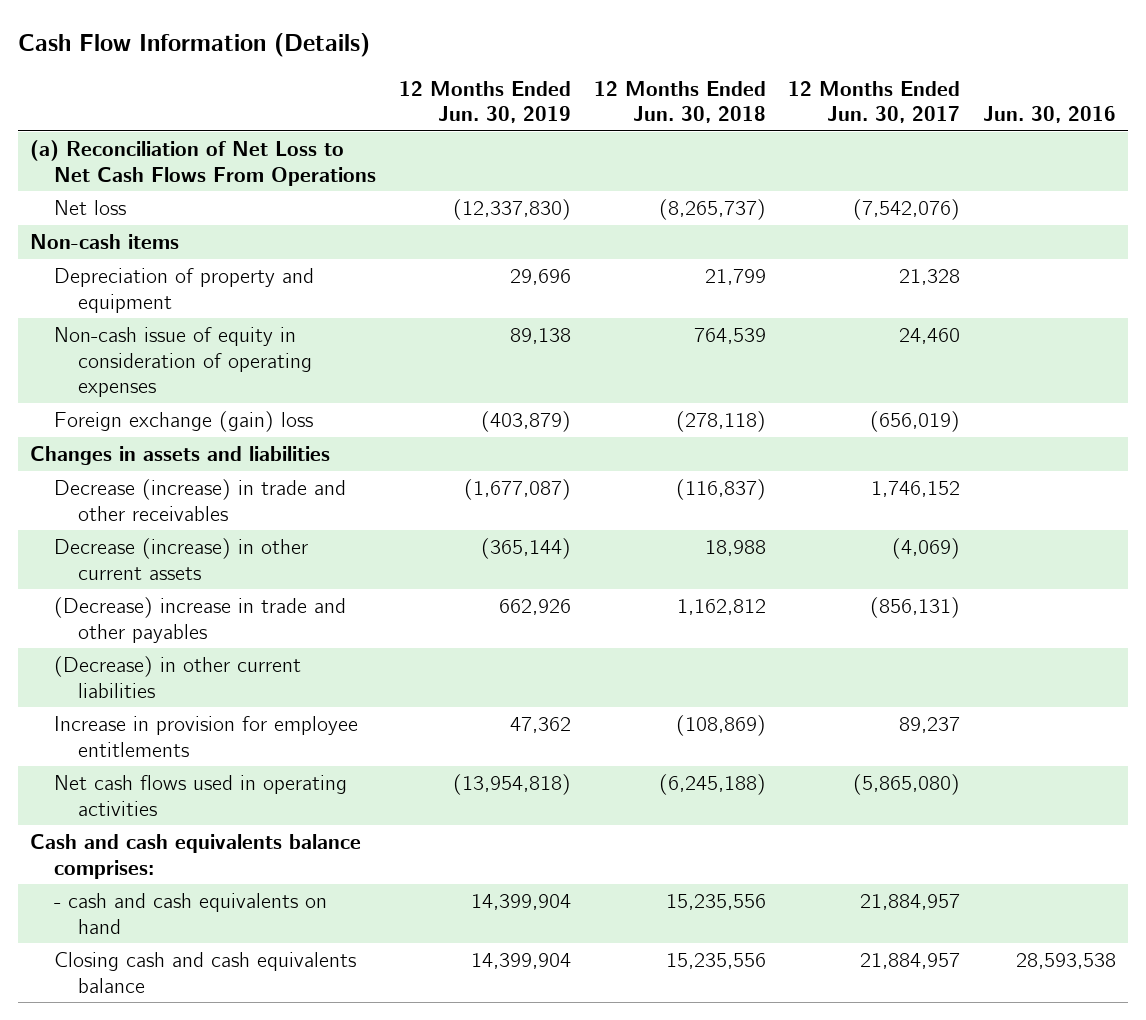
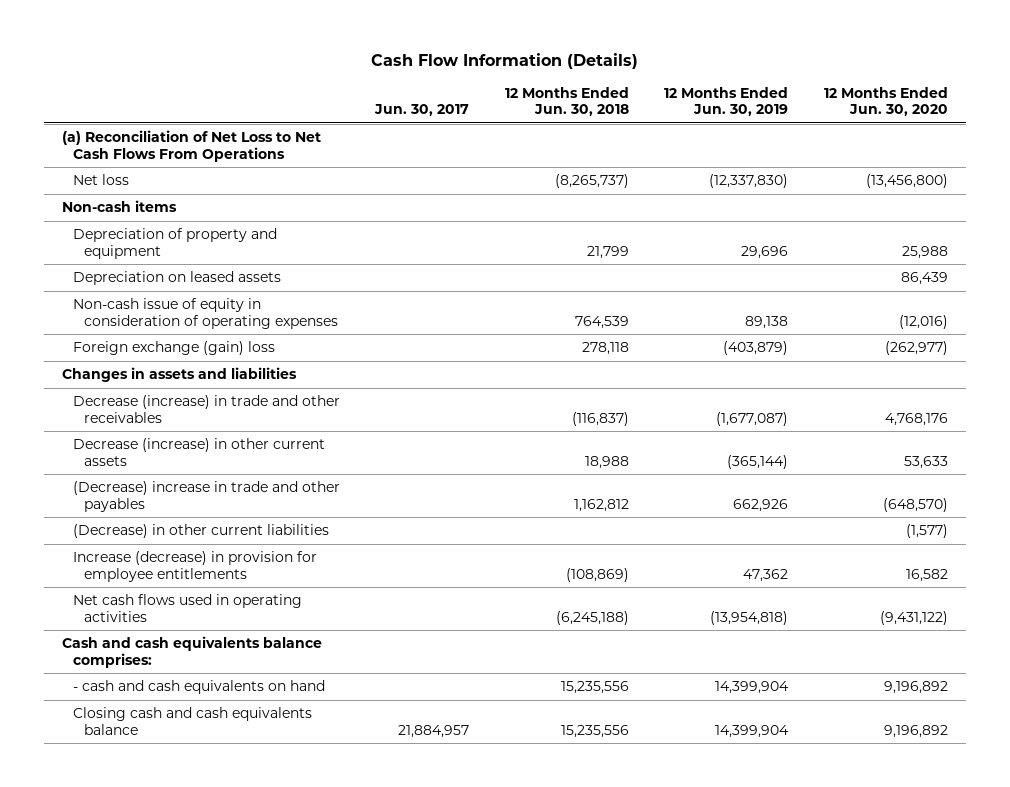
[788,80,961,124] 12 Months Ended Jun. 30, 2017 -> none
[983,106,1117,124] Jun. 30, 2016 -> none
none -> [374,104,470,117] Jun. 30, 2017
none -> [824,86,949,117] 12 Months Ended Jun. 30, 2020
none -> [72,271,281,286] Depreciation on leased assets
[675,410,766,432] (278,118) -> [581,342,629,356] 278,118
[53,715,358,757] Increase in provision for employee entitlements -> [72,551,317,582] Increase (decrease) in provision for employee entitlements

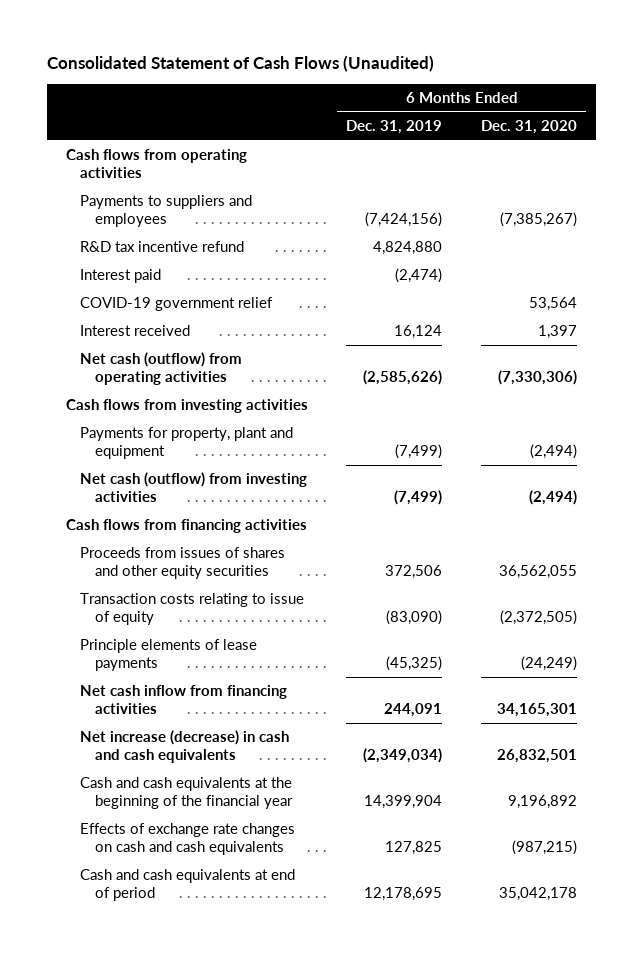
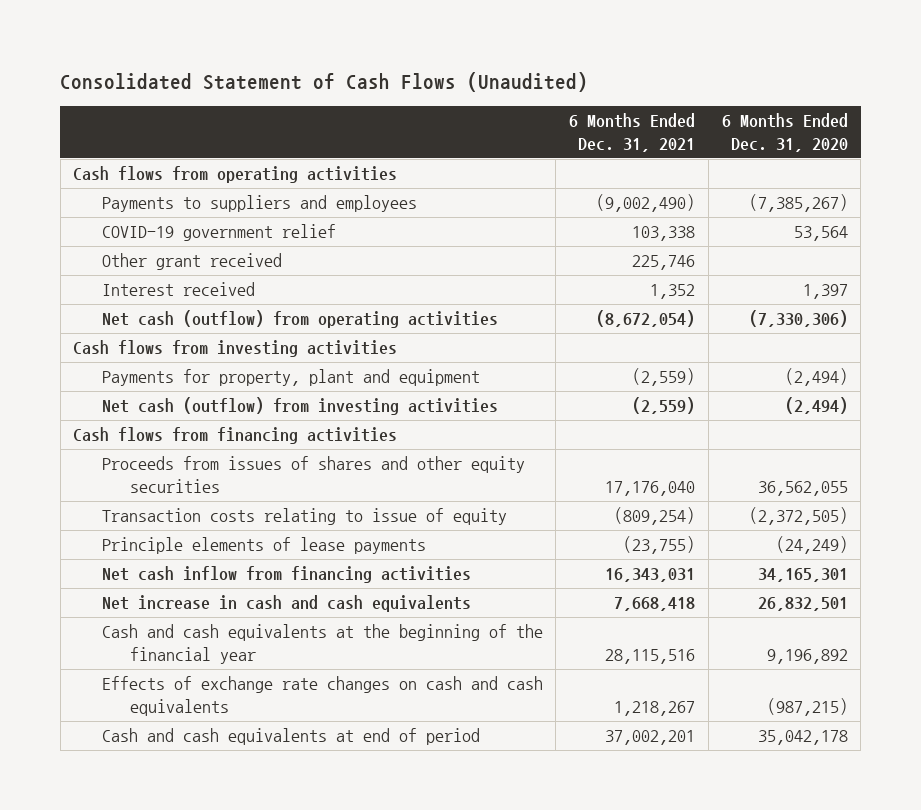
[346,120,443,135] Dec. 31, 2019 -> none
none -> [569,113,696,152] 6 Months Ended Dec. 31, 2021
[80,241,245,253] R&D tax incentive refund -> none
[80,269,162,284] Interest paid -> none
none -> [101,253,282,271] Other grant received
[80,730,290,764] Net increase (decrease) in cash and cash equivalents -> [101,595,471,613] Net increase in cash and cash equivalents

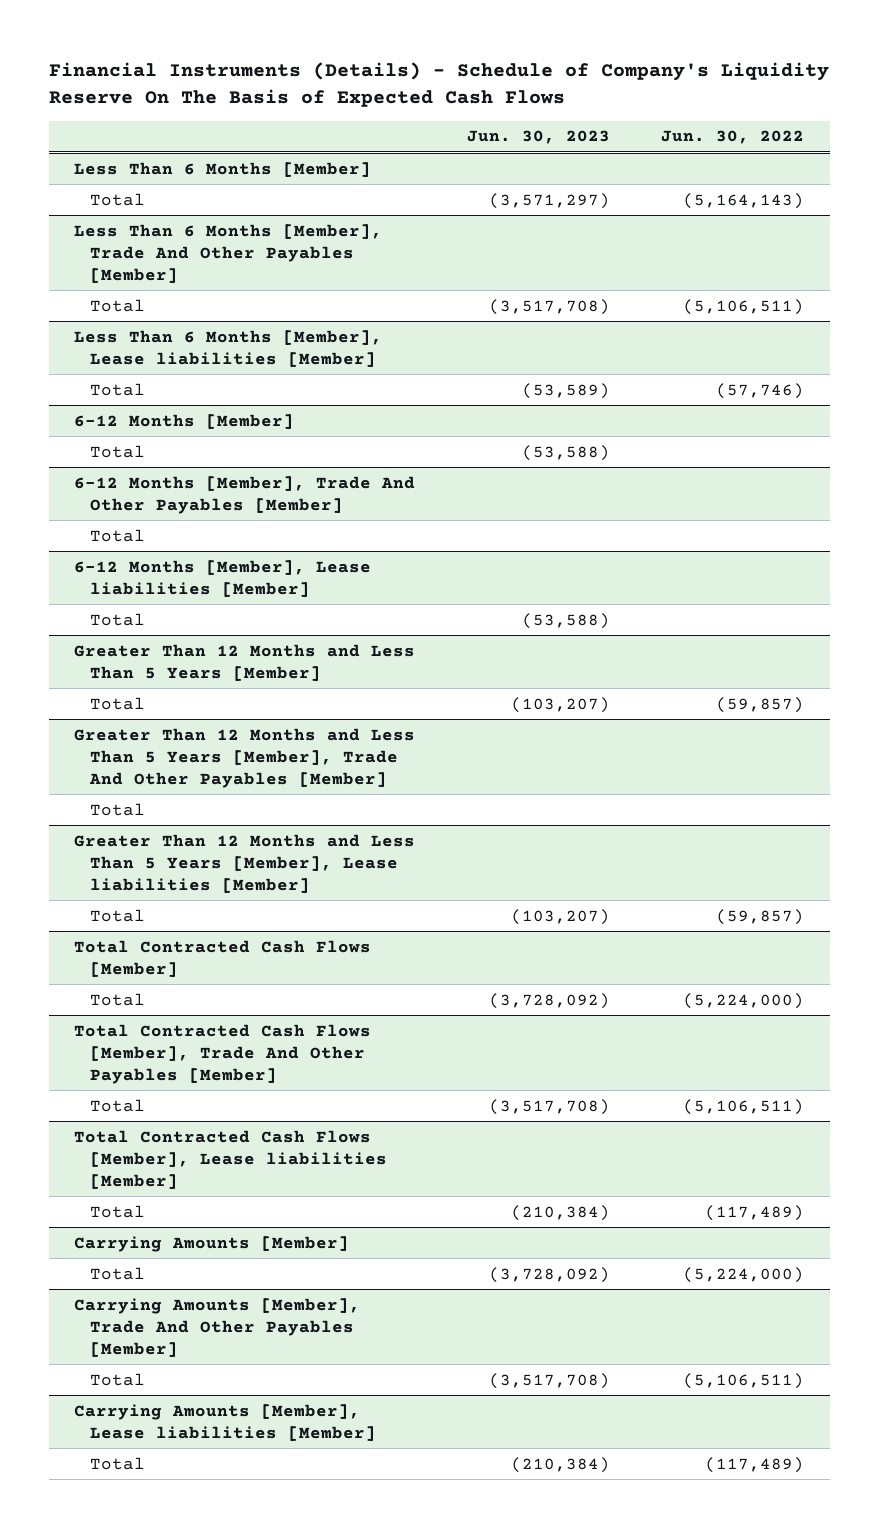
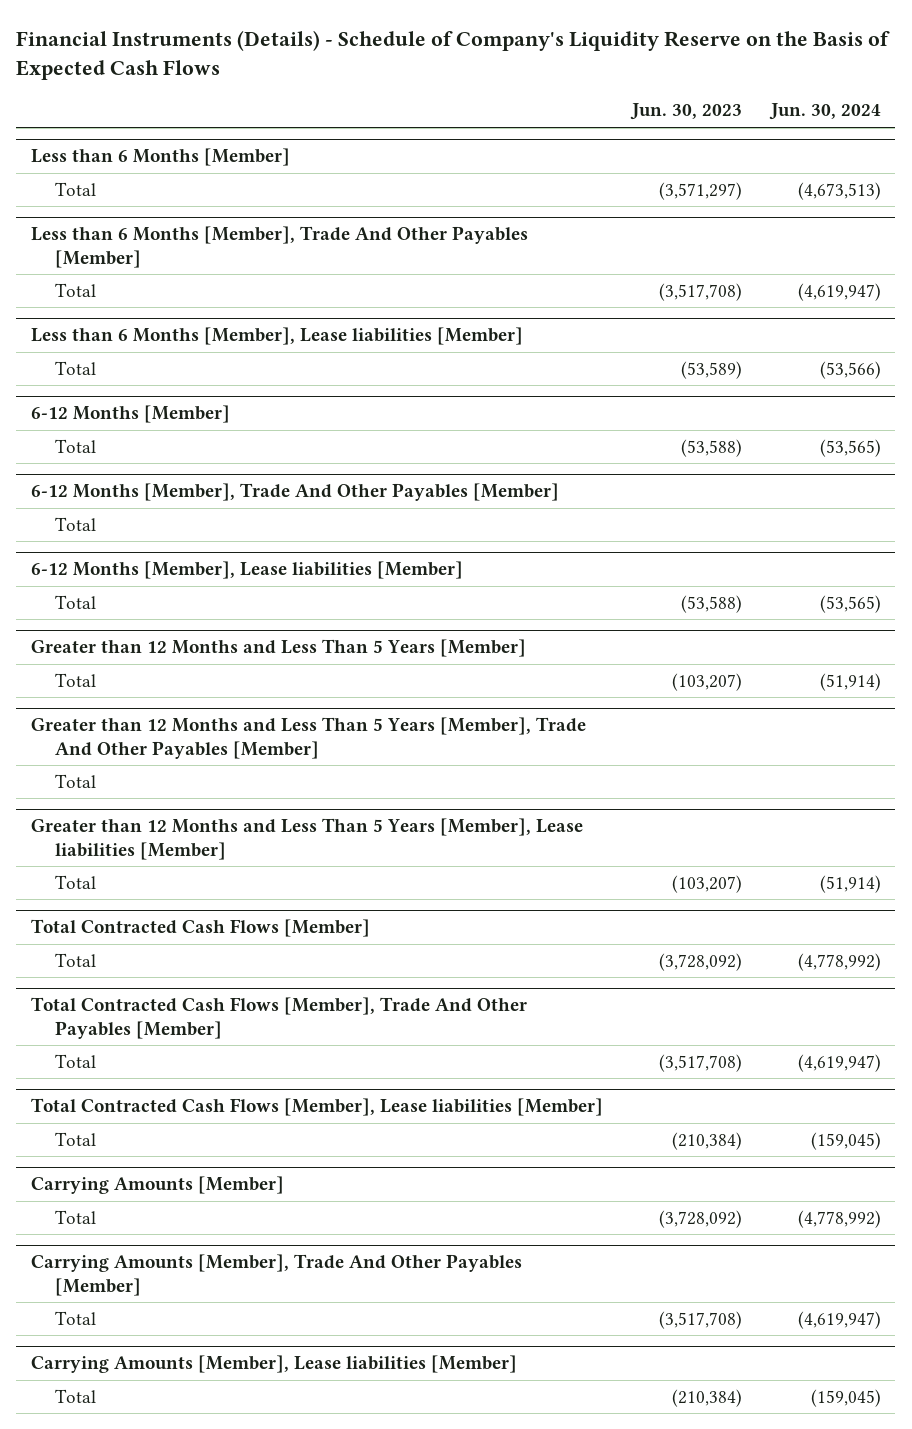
[48,62,829,108] Financial Instruments (Details) - Schedule of Company's Liquidity Reserve On The Basis of Expected Cash Flows -> [16,29,891,80] Financial Instruments (Details) - Schedule of Company's Liquidity Reserve on the Basis of Expected Cash Flows
[661,130,805,145] Jun. 30, 2022 -> none
none -> [768,103,881,121] Jun. 30, 2024
[74,161,372,177] Less Than 6 Months [Member] -> [30,148,290,167] Less than 6 Months [Member]
[74,223,383,283] Less Than 6 Months [Member], Trade And Other Payables [Member] -> [30,226,528,268] Less than 6 Months [Member], Trade And Other Payables [Member]
[74,329,383,367] Less Than 6 Months [Member], Lease liabilities [Member] -> [30,327,523,346] Less than 6 Months [Member], Lease liabilities [Member]
[74,643,416,681] Greater Than 12 Months and Less Than 5 Years [Member] -> [30,639,526,658] Greater than 12 Months and Less Than 5 Years [Member]
[74,727,416,788] Greater Than 12 Months and Less Than 5 Years [Member], Trade And Other Payables [Member] -> [30,717,586,759] Greater than 12 Months and Less Than 5 Years [Member], Trade And Other Payables [Member]
[74,833,416,893] Greater Than 12 Months and Less Than 5 Years [Member], Lease liabilities [Member] -> [30,818,583,860] Greater than 12 Months and Less Than 5 Years [Member], Lease liabilities [Member]

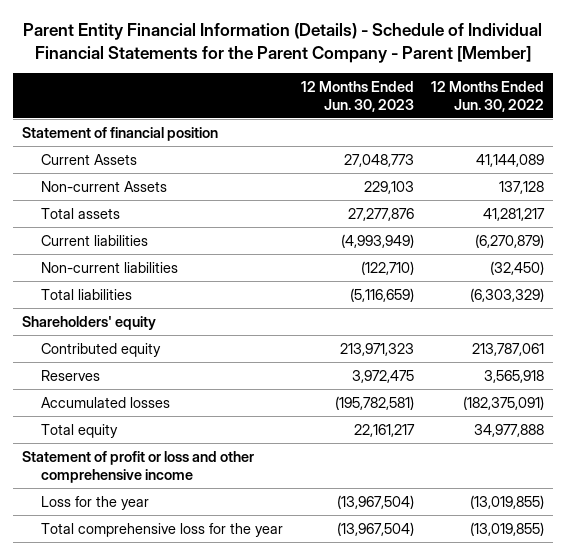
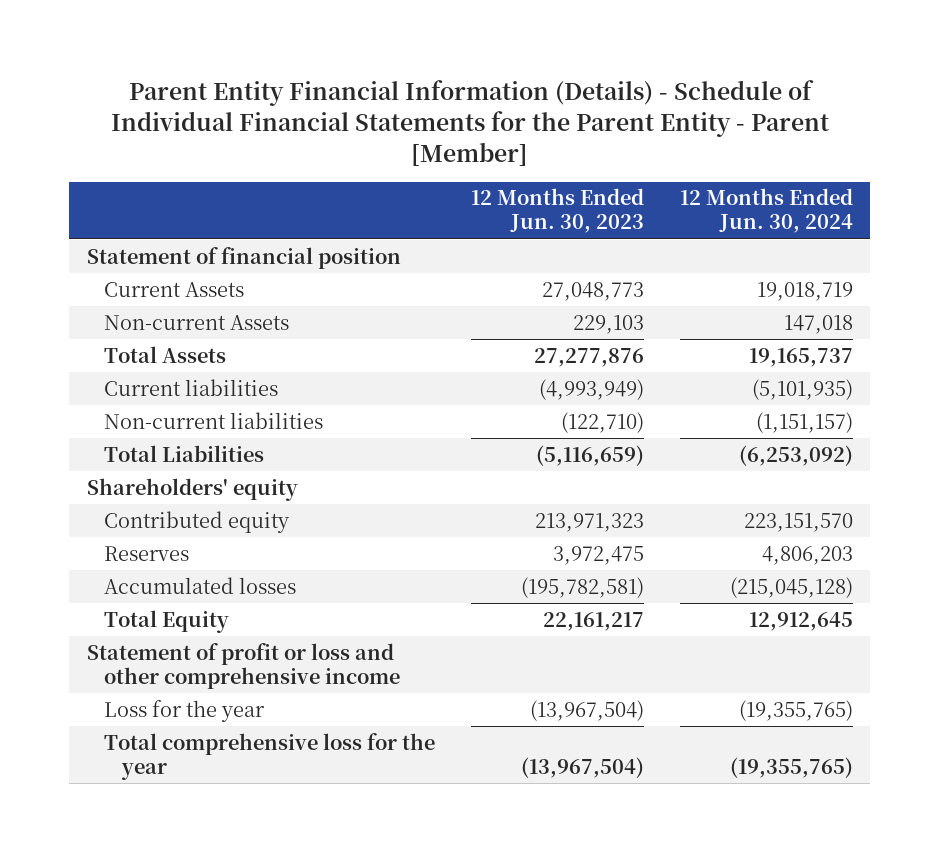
[23,22,543,63] Parent Entity Financial Information (Details) - Schedule of Individual Financial Statements for the Parent Company - Parent [Member] -> [110,80,829,166] Parent Entity Financial Information (Details) - Schedule of Individual Financial Statements for the Parent Entity - Parent [Member]
[431,81,545,113] 12 Months Ended Jun. 30, 2022 -> none
none -> [679,188,853,234] 12 Months Ended Jun. 30, 2024
[41,207,121,219] Total assets -> [104,345,227,363] Total Assets
[41,288,133,300] Total liabilities -> [104,444,265,462] Total Liabilities
[41,423,119,438] Total equity -> [104,609,230,633] Total Equity

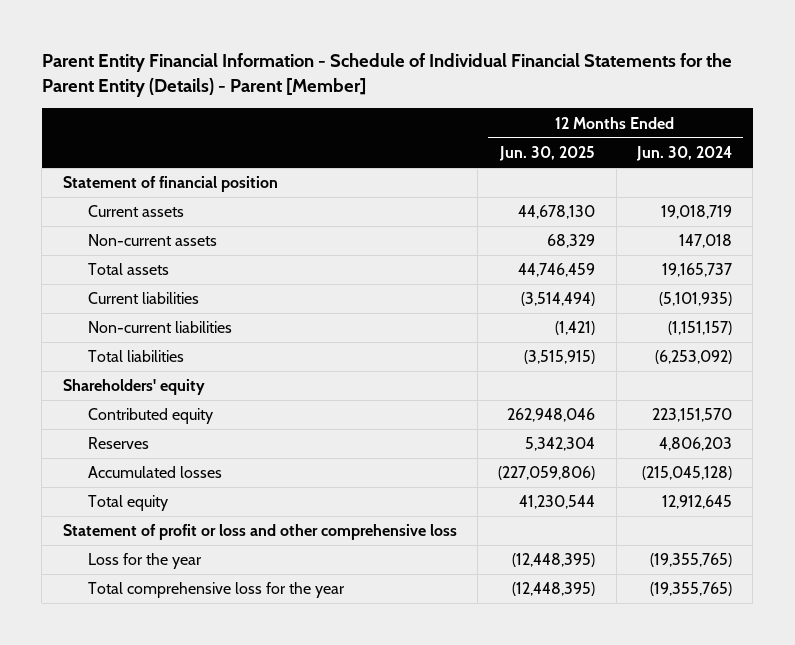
[110,80,829,166] Parent Entity Financial Information (Details) - Schedule of Individual Financial Statements for the Parent Entity - Parent [Member] -> [41,52,732,97] Parent Entity Financial Information - Schedule of Individual Financial Statements for the Parent Entity (Details) - Parent [Member]
[471,188,645,234] 12 Months Ended Jun. 30, 2023 -> none
none -> [499,145,596,161] Jun. 30, 2025
[104,281,245,297] Current Assets -> [87,205,184,218] Current assets
[104,314,290,330] Non-current Assets -> [87,234,217,247] Non-current assets
[104,345,227,363] Total Assets -> [87,263,169,276] Total assets
[104,444,265,462] Total Liabilities -> [87,350,184,363] Total liabilities
[104,609,230,633] Total Equity -> [87,495,168,512] Total equity
[86,642,401,689] Statement of profit or loss and other comprehensive income -> [62,524,457,541] Statement of profit or loss and other comprehensive loss

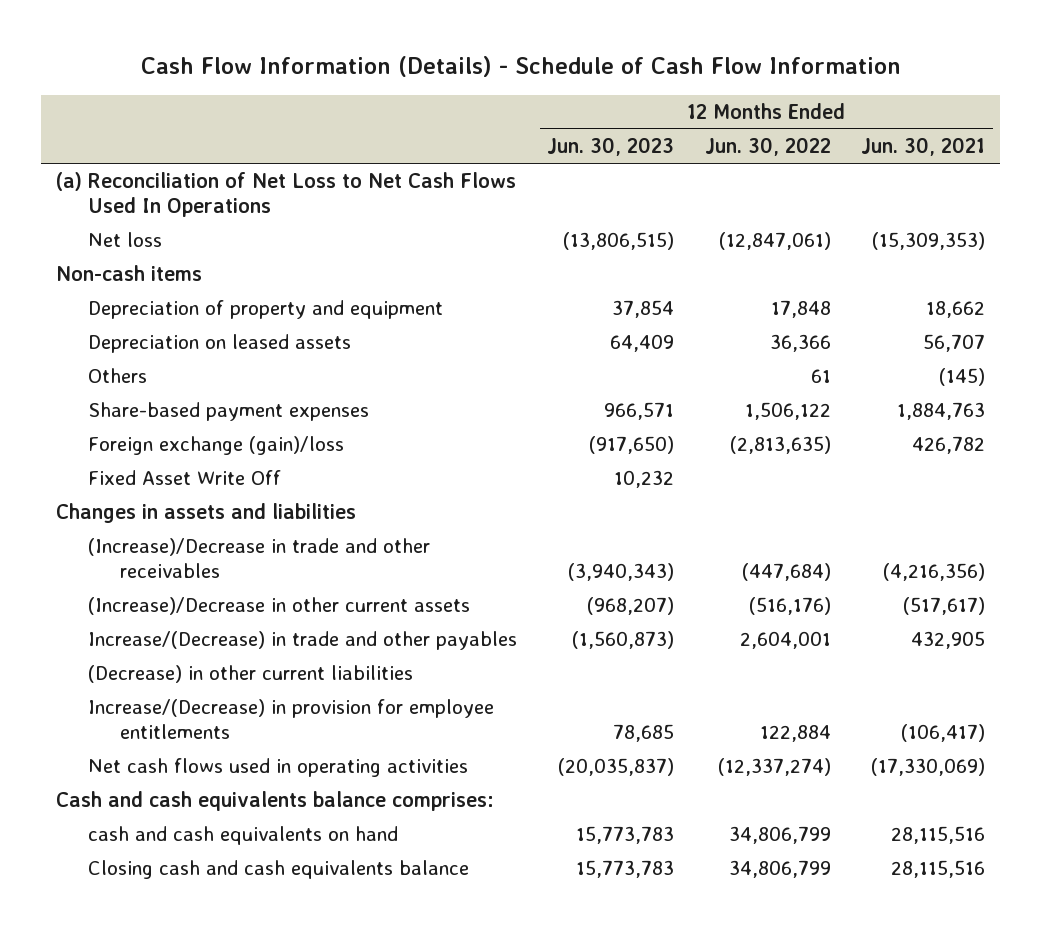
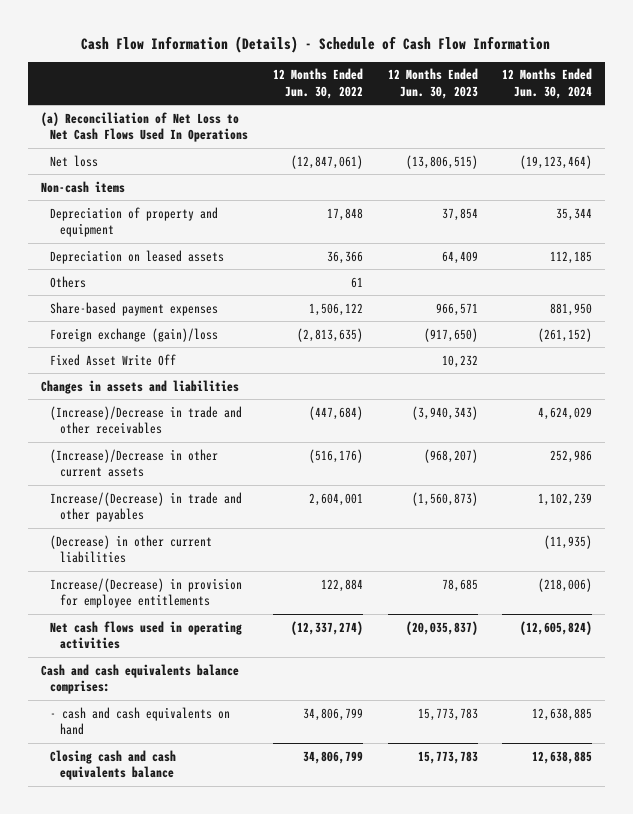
[860,137,985,157] Jun. 30, 2021 -> none
none -> [502,68,593,99] 12 Months Ended Jun. 30, 2024
[87,826,398,846] cash and cash equivalents on hand -> [50,706,231,736] - cash and cash equivalents on hand

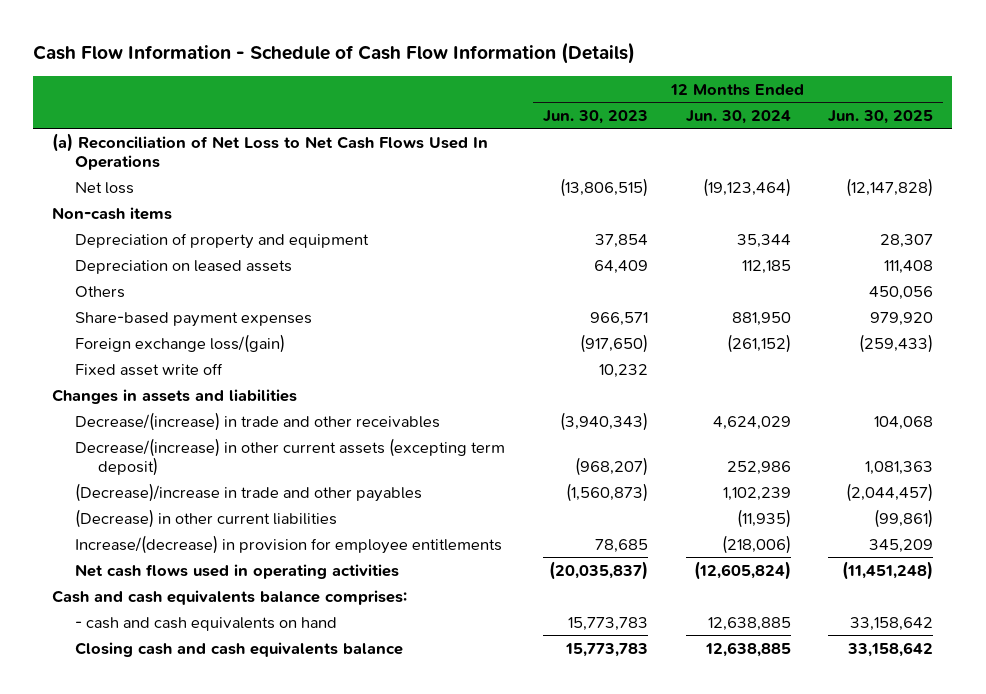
[81,35,551,53] Cash Flow Information (Details) - Schedule of Cash Flow Information -> [33,42,636,65] Cash Flow Information - Schedule of Cash Flow Information (Details)
[273,68,364,99] 12 Months Ended Jun. 30, 2022 -> none
none -> [828,109,934,124] Jun. 30, 2025
[50,327,219,342] Foreign exchange (gain)/loss -> [75,333,286,353] Foreign exchange loss/(gain)
[50,353,177,366] Fixed Asset Write Off -> [75,362,224,376] Fixed asset write off
[50,405,243,435] (Increase)/Decrease in trade and other receivables -> [75,411,441,431] Decrease/(increase) in trade and other receivables
[50,448,219,478] (Increase)/Decrease in other current assets -> [75,437,506,476] Decrease/(increase) in other current assets (excepting term deposit)
[50,491,243,523] Increase/(Decrease) in trade and other payables -> [75,482,423,502] (Decrease)/increase in trade and other payables
[50,577,243,609] Increase/(Decrease) in provision for employee entitlements -> [75,534,503,554] Increase/(decrease) in provision for employee entitlements

